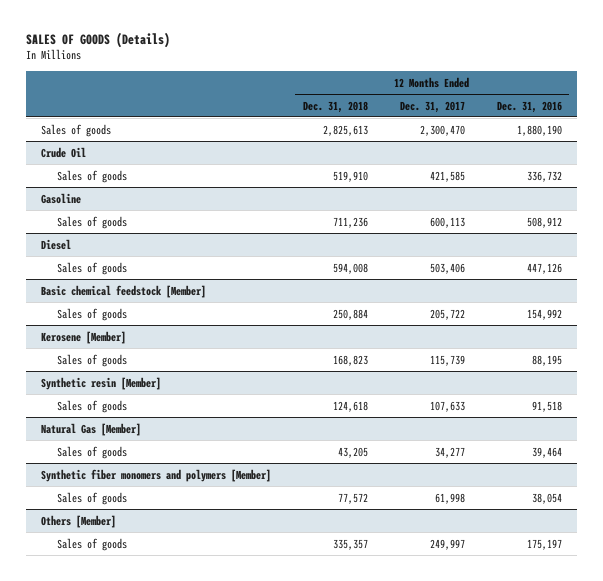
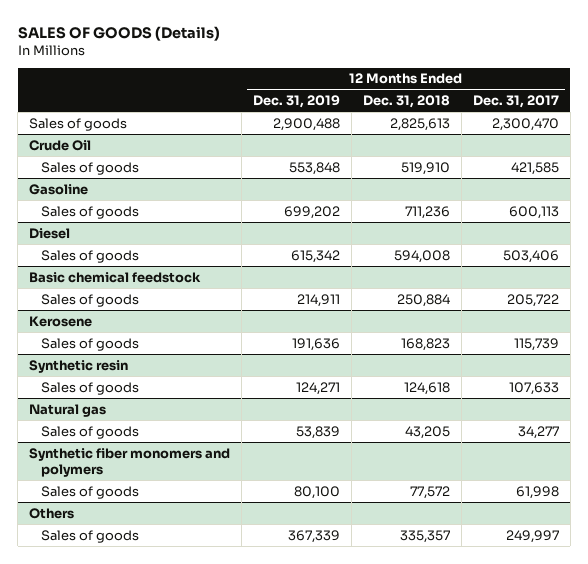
[496,100,562,113] Dec. 31, 2016 -> none
none -> [253,94,341,108] Dec. 31, 2019
[41,284,207,298] Basic chemical feedstock [Member] -> [29,271,202,283] Basic chemical feedstock
[41,330,127,344] Kerosene [Member] -> [29,315,93,327] Kerosene
[41,376,162,390] Synthetic resin [Member] -> [29,359,129,373] Synthetic resin
[41,422,142,436] Natural Gas [Member] -> [29,403,107,417] Natural gas
[41,468,272,482] Synthetic fiber monomers and polymers [Member] -> [29,447,231,477] Synthetic fiber monomers and polymers
[41,514,117,528] Others [Member] -> [29,507,75,519] Others

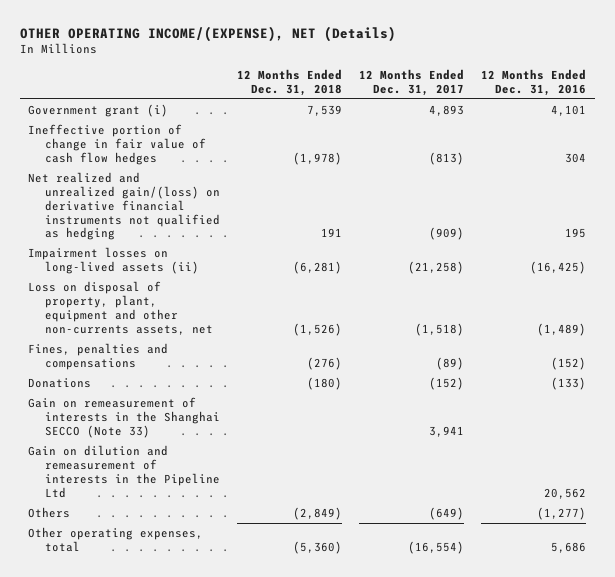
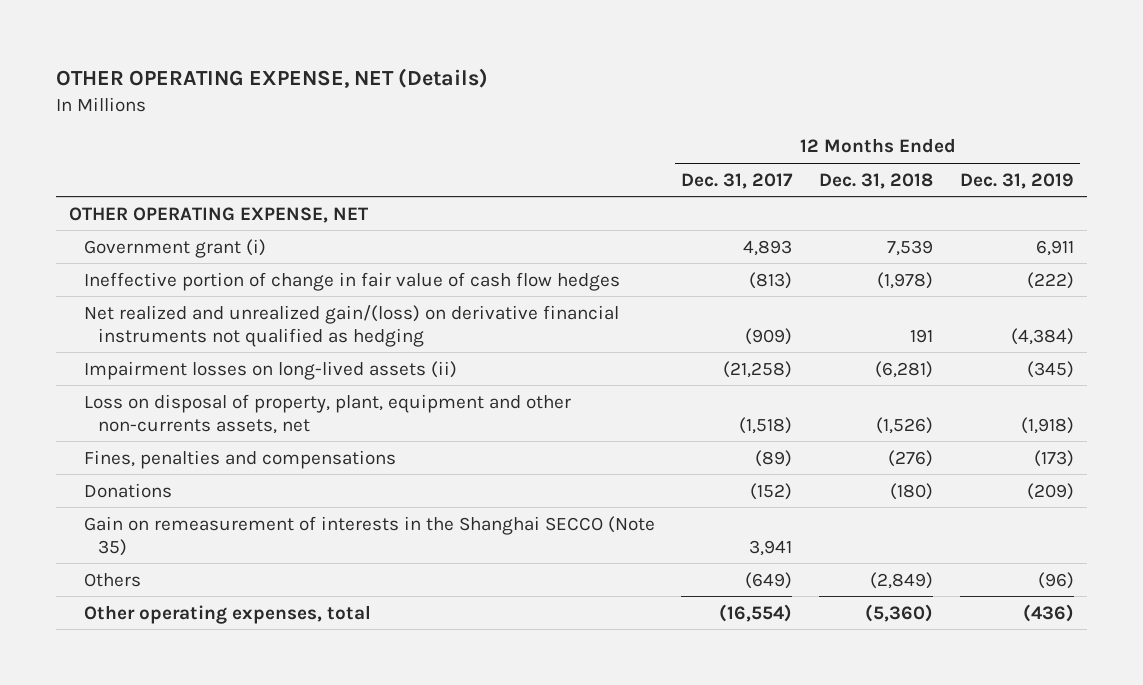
[19,25,396,42] OTHER OPERATING INCOME/(EXPENSE), NET (Details) -> [56,68,489,89] OTHER OPERATING EXPENSE, NET (Details)
[481,69,587,96] 12 Months Ended Dec. 31, 2016 -> none
none -> [959,172,1074,189] Dec. 31, 2019
none -> [69,206,369,223] OTHER OPERATING EXPENSE, NET
[28,445,221,498] Gain on dilution and remeasurement of interests in the Pipeline Ltd -> none
[28,397,221,438] Gain on remeasurement of interests in the Shanghai SECCO (Note 33) -> [83,515,655,556] Gain on remeasurement of interests in the Shanghai SECCO (Note 35)

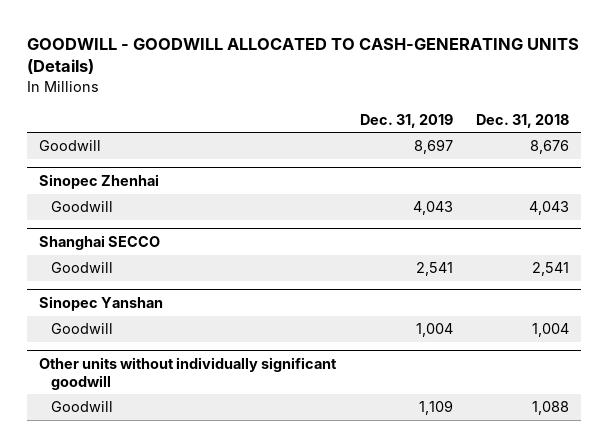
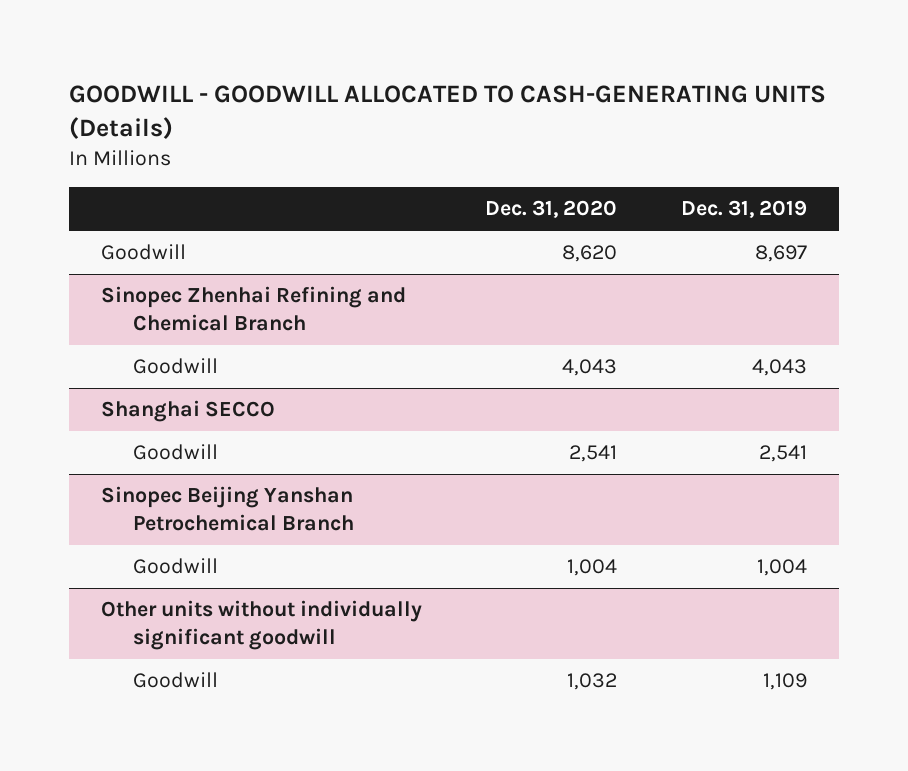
[476,113,570,128] Dec. 31, 2018 -> none
none -> [485,200,618,219] Dec. 31, 2020
[38,174,159,190] Sinopec Zhenhai -> [100,286,406,332] Sinopec Zhenhai Refining and Chemical Branch
[38,296,163,312] Sinopec Yanshan -> [100,486,354,532] Sinopec Beijing Yanshan Petrochemical Branch

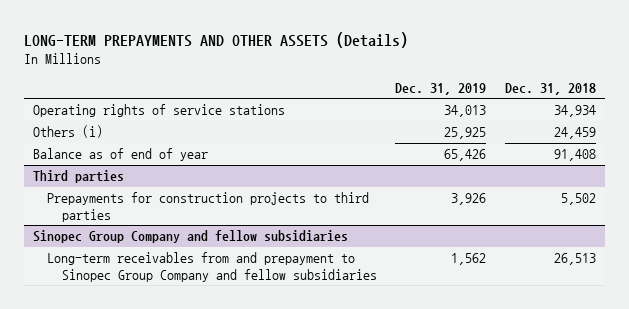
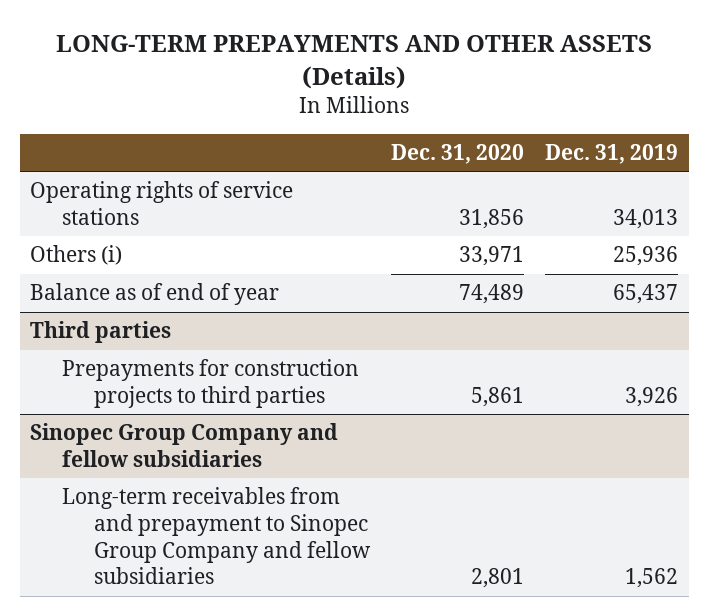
[504,82,596,95] Dec. 31, 2018 -> none
none -> [390,143,524,164] Dec. 31, 2020
[444,127,487,140] 25,925 -> [612,246,678,267] 25,936
[444,149,487,162] 65,426 -> [612,284,678,305] 65,437

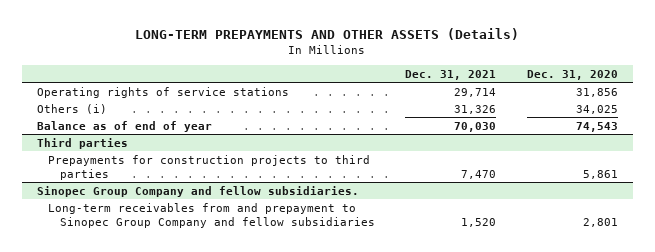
[544,143,678,164] Dec. 31, 2019 -> none
none -> [405,69,497,80] Dec. 31, 2021
[458,246,524,267] 33,971 -> [576,104,619,114] 34,025
[458,284,524,305] 74,489 -> [576,121,619,132] 74,543
[30,423,339,467] Sinopec Group Company and fellow subsidiaries -> [36,185,359,197] Sinopec Group Company and fellow subsidiaries.

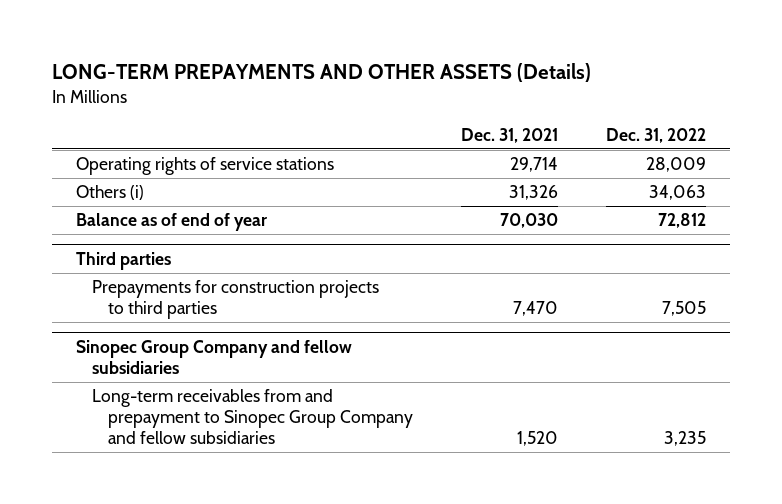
[527,69,619,80] Dec. 31, 2020 -> none
none -> [606,127,707,143] Dec. 31, 2022
[36,185,359,197] Sinopec Group Company and fellow subsidiaries. -> [75,339,352,374] Sinopec Group Company and fellow subsidiaries

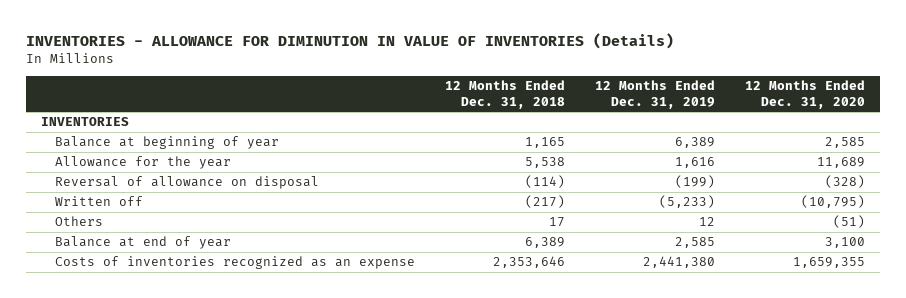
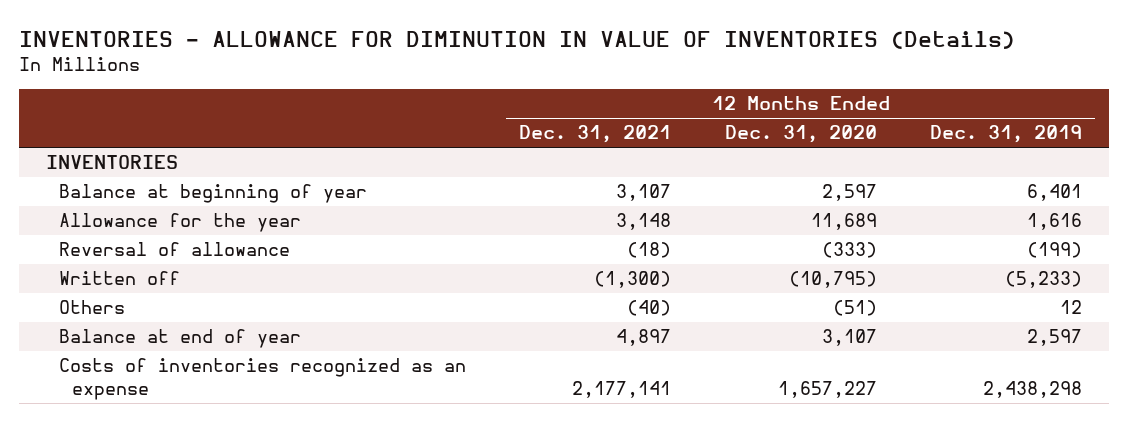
[444,80,565,109] 12 Months Ended Dec. 31, 2018 -> none
none -> [519,125,672,144] Dec. 31, 2021
[674,137,715,149] 6,389 -> [1026,184,1082,202] 6,401
[824,137,865,149] 2,585 -> [821,184,877,202] 2,597
[54,176,319,190] Reversal of allowance on disposal -> [59,242,291,257] Reversal of allowance
[824,175,865,189] (328) -> [821,242,877,259] (333)
[674,237,715,249] 2,585 -> [1026,329,1082,347] 2,597
[824,237,865,249] 3,100 -> [821,329,877,347] 3,107
[642,256,715,269] 2,441,380 -> [982,380,1082,398] 2,438,298
[792,257,865,269] 1,659,355 -> [777,380,877,398] 1,657,227

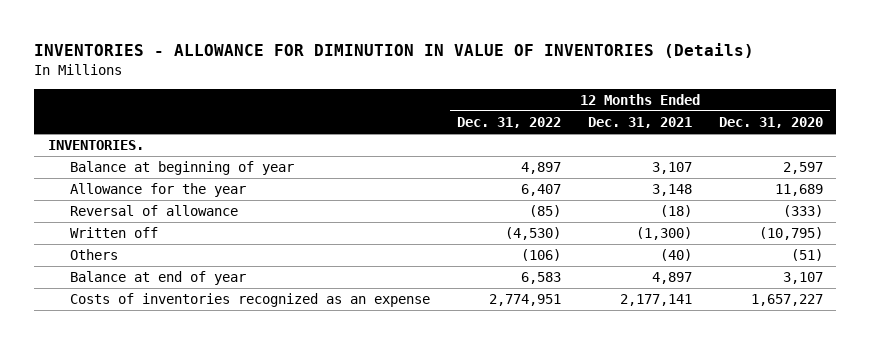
[929,125,1082,144] Dec. 31, 2019 -> none
none -> [456,117,561,129] Dec. 31, 2022
[46,155,179,170] INVENTORIES -> [47,140,144,151] INVENTORIES.

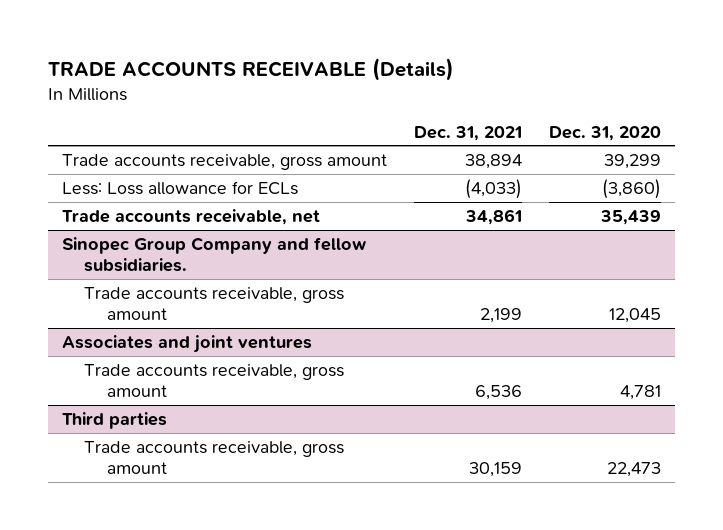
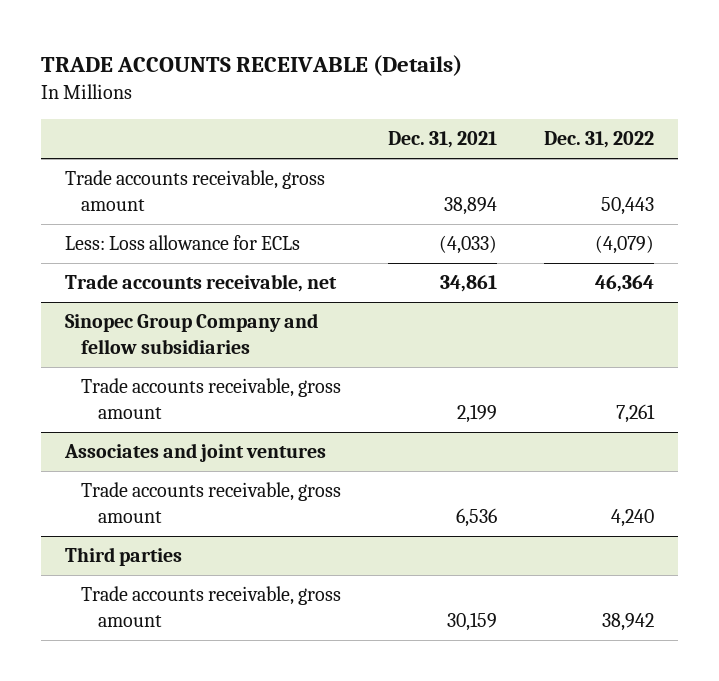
[548,125,661,141] Dec. 31, 2020 -> none
none -> [544,131,655,149] Dec. 31, 2022
[61,236,366,273] Sinopec Group Company and fellow subsidiaries. -> [64,313,318,355] Sinopec Group Company and fellow subsidiaries

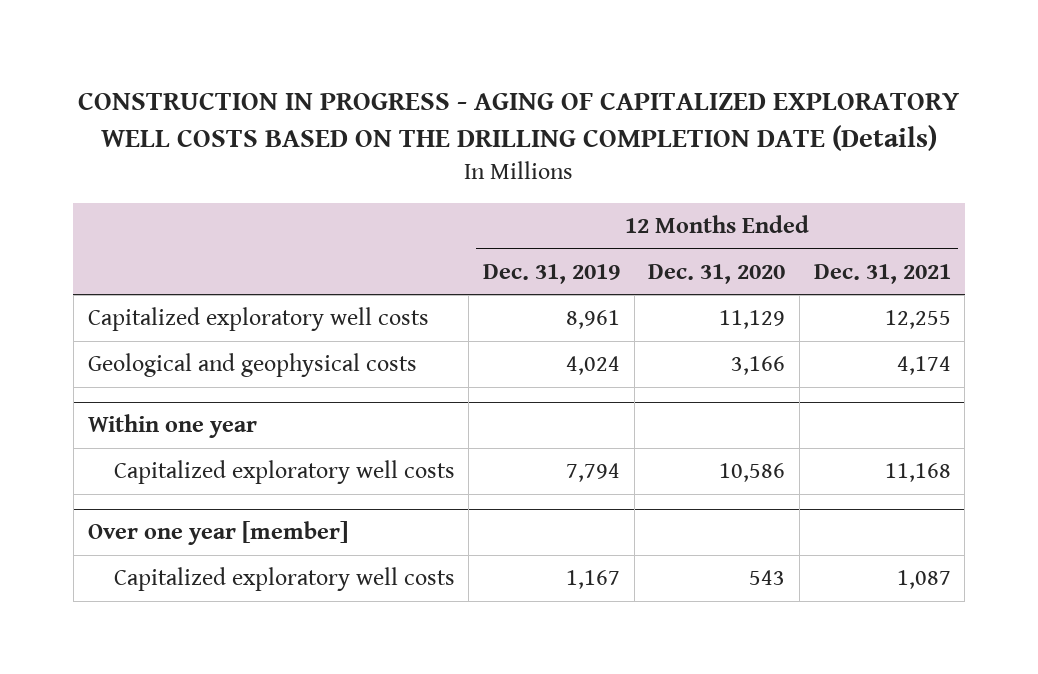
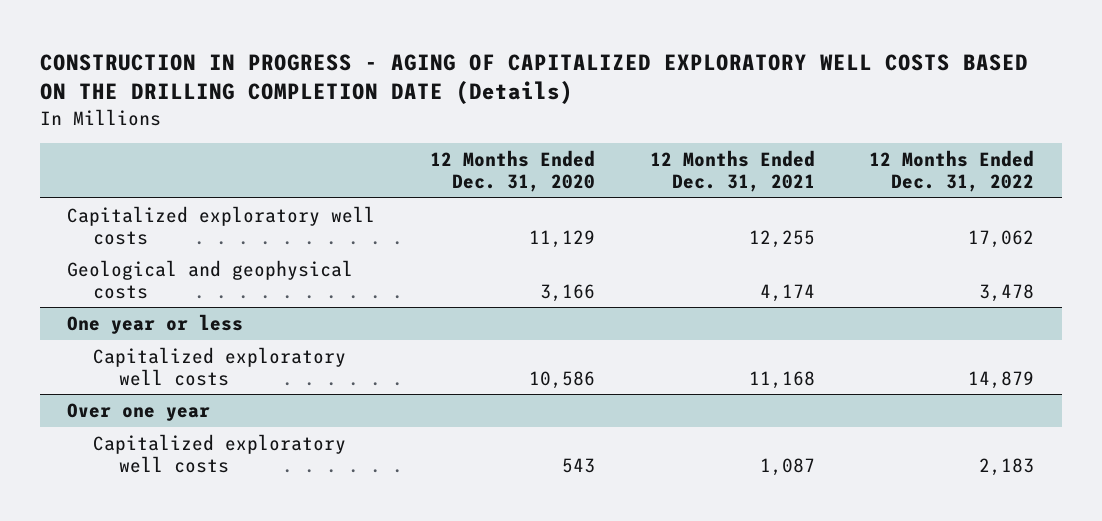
[482,263,620,284] Dec. 31, 2019 -> none
none -> [869,150,1035,193] 12 Months Ended Dec. 31, 2022
[87,414,257,439] Within one year -> [67,313,244,334] One year or less
[87,521,348,546] Over one year [member] -> [67,402,211,421] Over one year

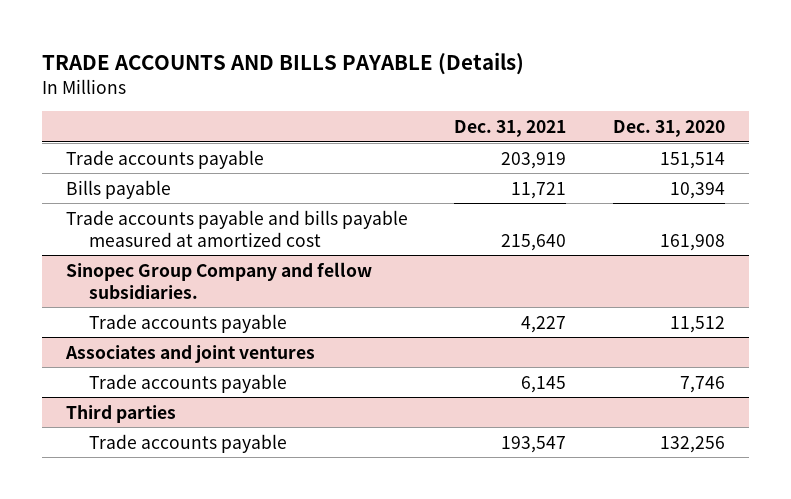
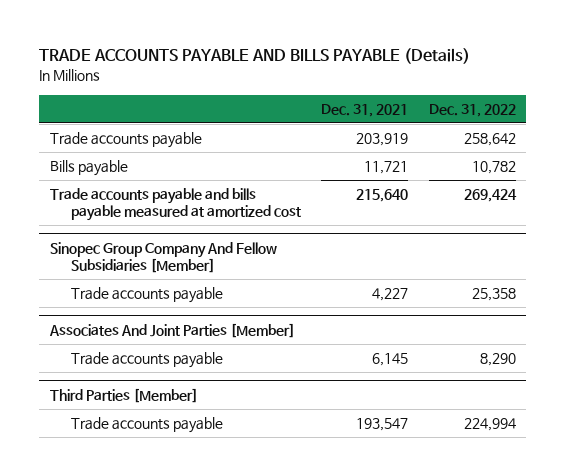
[42,51,525,75] TRADE ACCOUNTS AND BILLS PAYABLE (Details) -> [39,48,471,65] TRADE ACCOUNTS PAYABLE AND BILLS PAYABLE (Details)
[613,119,726,137] Dec. 31, 2020 -> none
none -> [428,103,516,117] Dec. 31, 2022
[65,261,372,299] Sinopec Group Company and fellow subsidiaries. -> [49,241,277,274] Sinopec Group Company And Fellow Subsidiaries [Member]
[64,344,315,363] Associates and joint ventures -> [48,322,295,338] Associates And Joint Parties [Member]
[65,404,176,423] Third parties -> [49,387,198,403] Third Parties [Member]

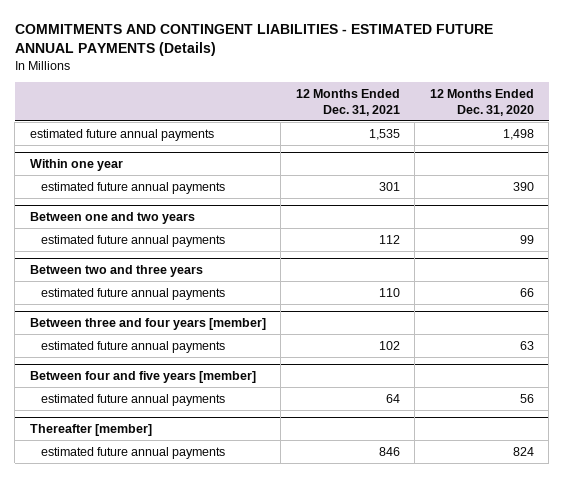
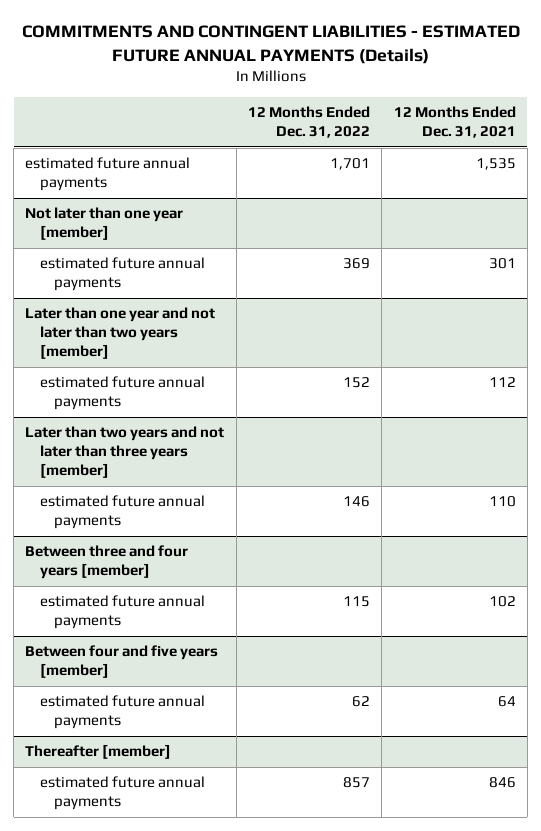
[429,89,534,116] 12 Months Ended Dec. 31, 2020 -> none
none -> [248,106,371,139] 12 Months Ended Dec. 31, 2022
[29,159,123,172] Within one year -> [25,207,184,241] Not later than one year [member]
[29,212,195,225] Between one and two years -> [25,307,216,360] Later than one year and not later than two years [member]
[29,265,203,278] Between two and three years -> [25,426,225,479] Later than two years and not later than three years [member]

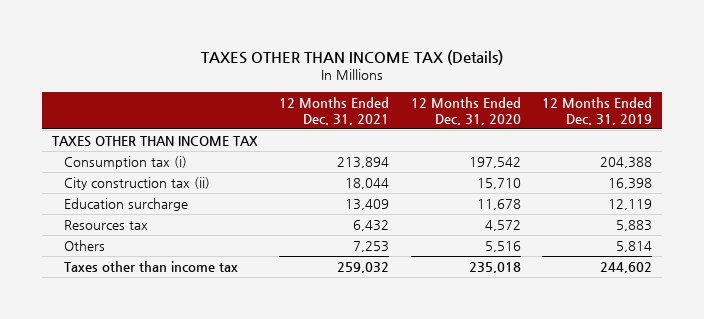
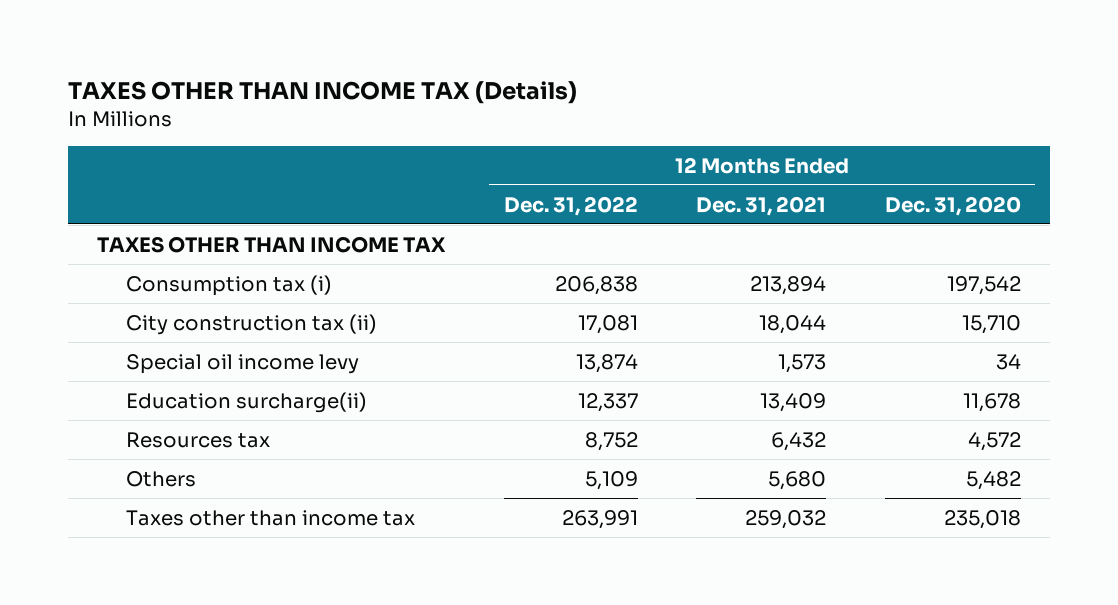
[541,96,652,125] 12 Months Ended Dec. 31, 2019 -> none
none -> [503,195,638,216] Dec. 31, 2022
none -> [126,353,360,374] Special oil income levy
[64,198,189,212] Education surcharge -> [126,391,368,413] Education surcharge(ii)
[353,241,390,253] 7,253 -> [768,470,827,490] 5,680
[484,241,521,253] 5,516 -> [965,470,1021,490] 5,482

